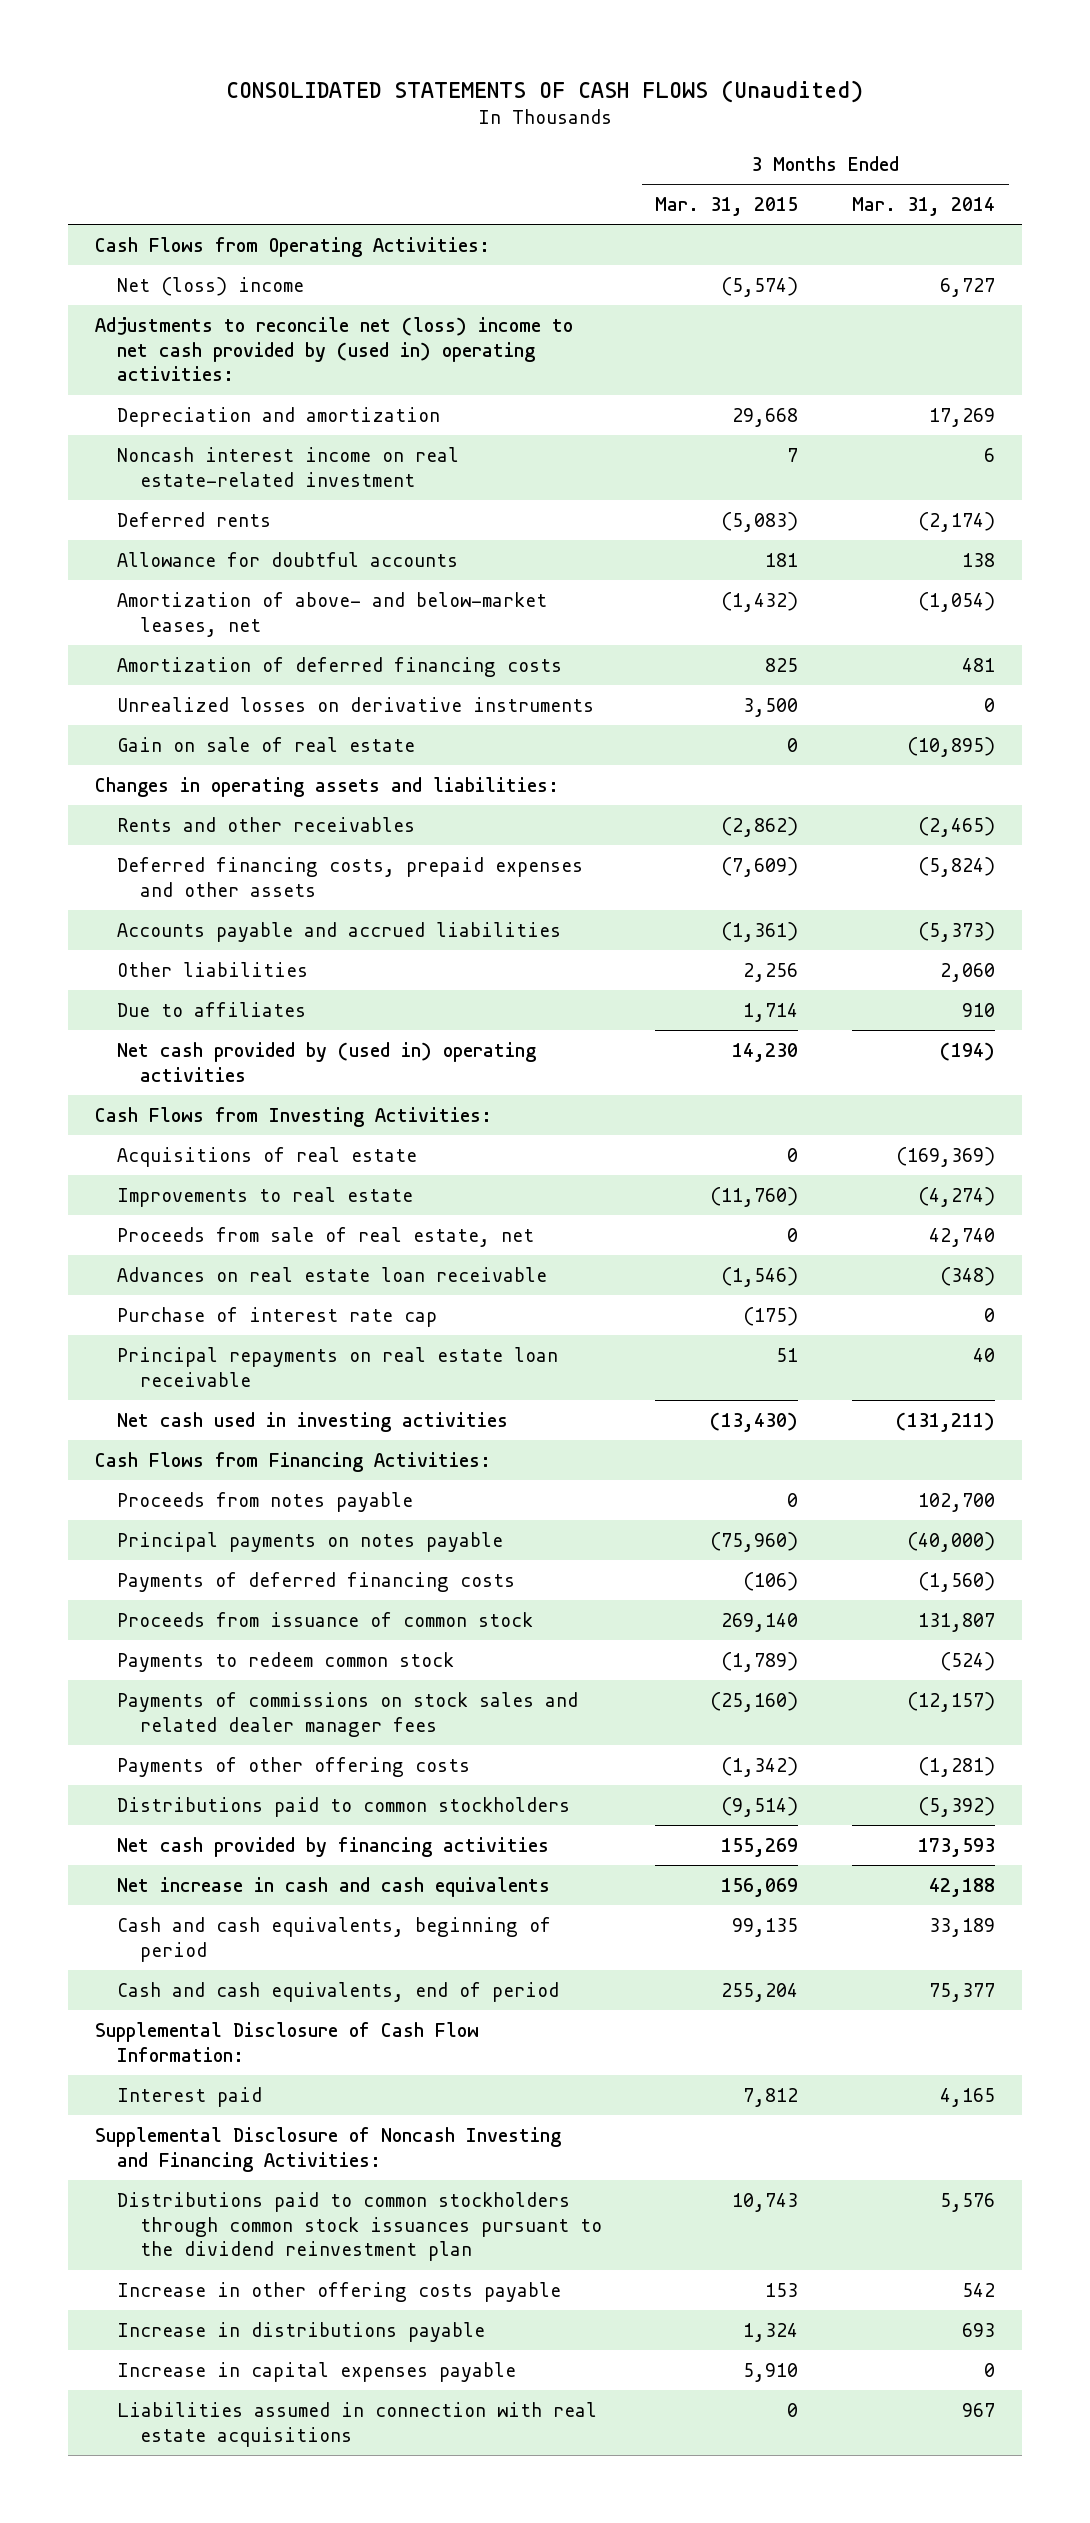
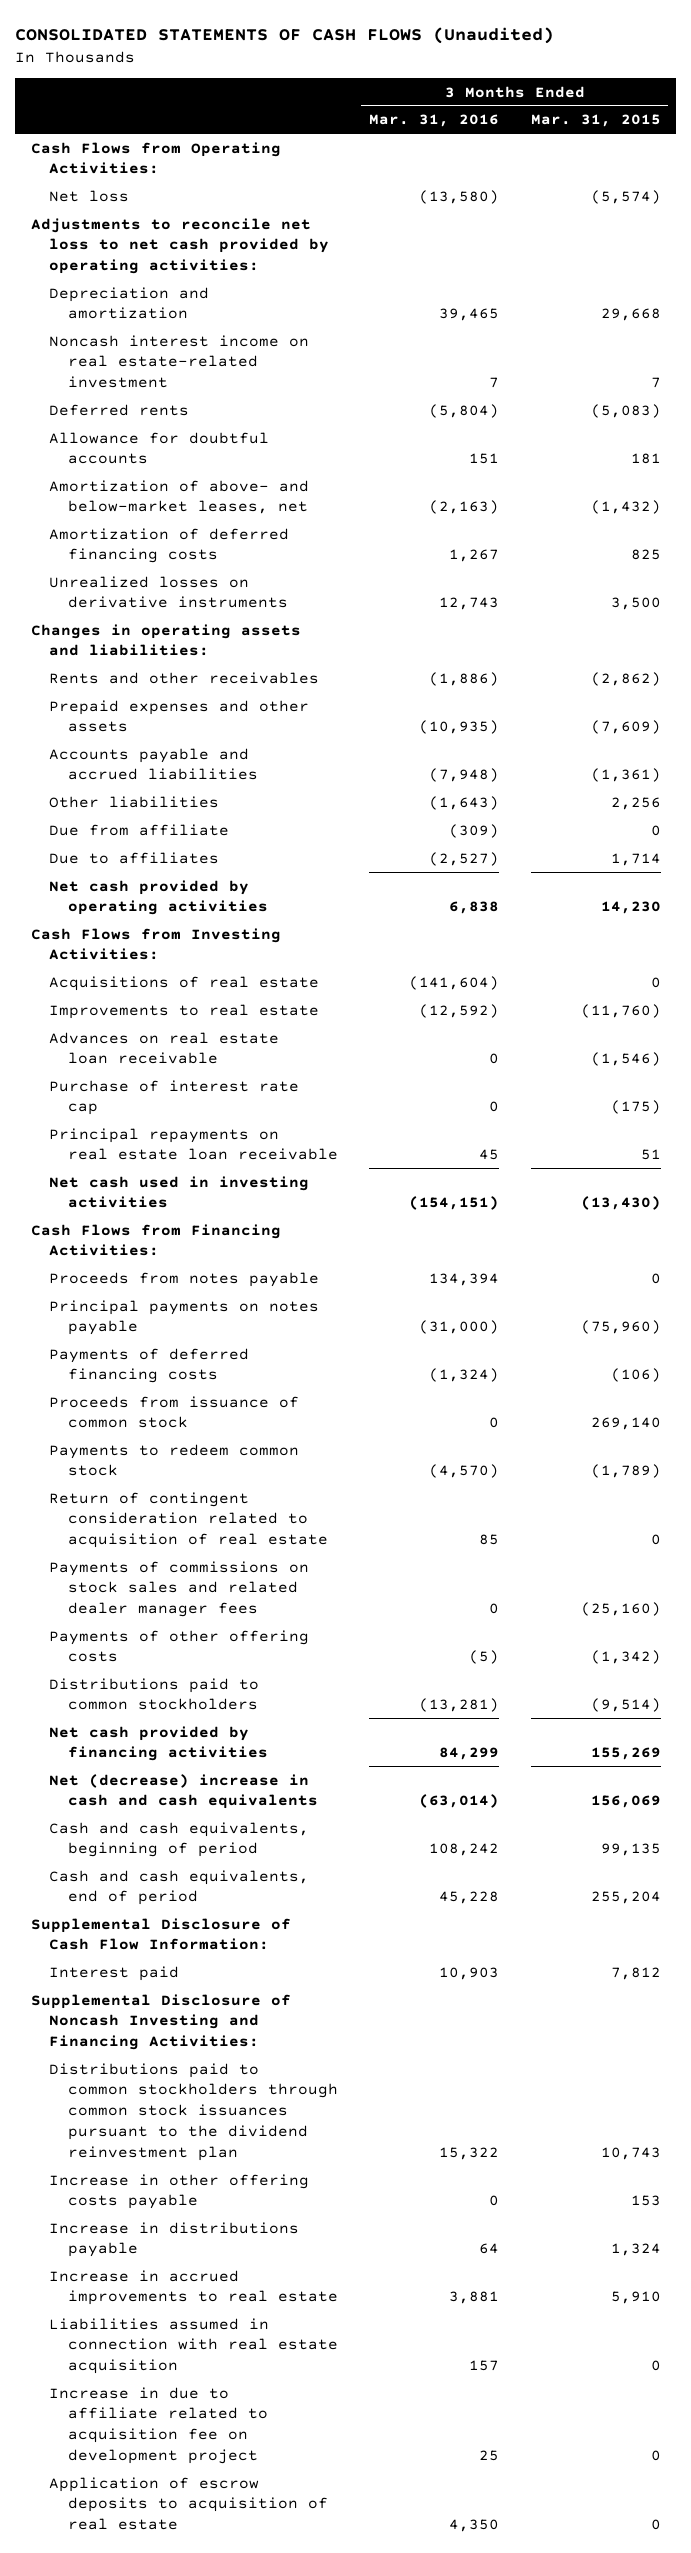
[852,196,996,216] Mar. 31, 2014 -> none
none -> [369,114,500,128] Mar. 31, 2016
[117,276,305,296] Net (loss) income -> [49,189,130,202] Net loss
[94,316,573,382] Adjustments to reconcile net (loss) income to net cash provided by (used in) operating activities: -> [30,217,330,275] Adjustments to reconcile net loss to net cash provided by operating activities:
[117,736,416,752] Gain on sale of real estate -> none
[117,856,584,897] Deferred financing costs, prepaid expenses and other assets -> [49,699,310,733] Prepaid expenses and other assets
none -> [49,823,230,836] Due from affiliate
[117,1041,537,1082] Net cash provided by (used in) operating activities -> [49,879,268,916] Net cash provided by operating activities
[117,1226,535,1247] Proceeds from sale of real estate, net -> none
none -> [49,1491,328,1549] Return of contingent consideration related to acquisition of real estate
[117,1876,551,1897] Net increase in cash and cash equivalents -> [49,1773,318,1810] Net (decrease) increase in cash and cash equivalents
[117,2361,517,2382] Increase in capital expenses payable -> [49,2269,338,2306] Increase in accrued improvements to real estate
[117,2401,598,2447] Liabilities assumed in connection with real estate acquisitions -> [49,2317,338,2375] Liabilities assumed in connection with real estate acquisition
none -> [49,2386,268,2465] Increase in due to affiliate related to acquisition fee on development project
none -> [49,2476,328,2531] Application of escrow deposits to acquisition of real estate

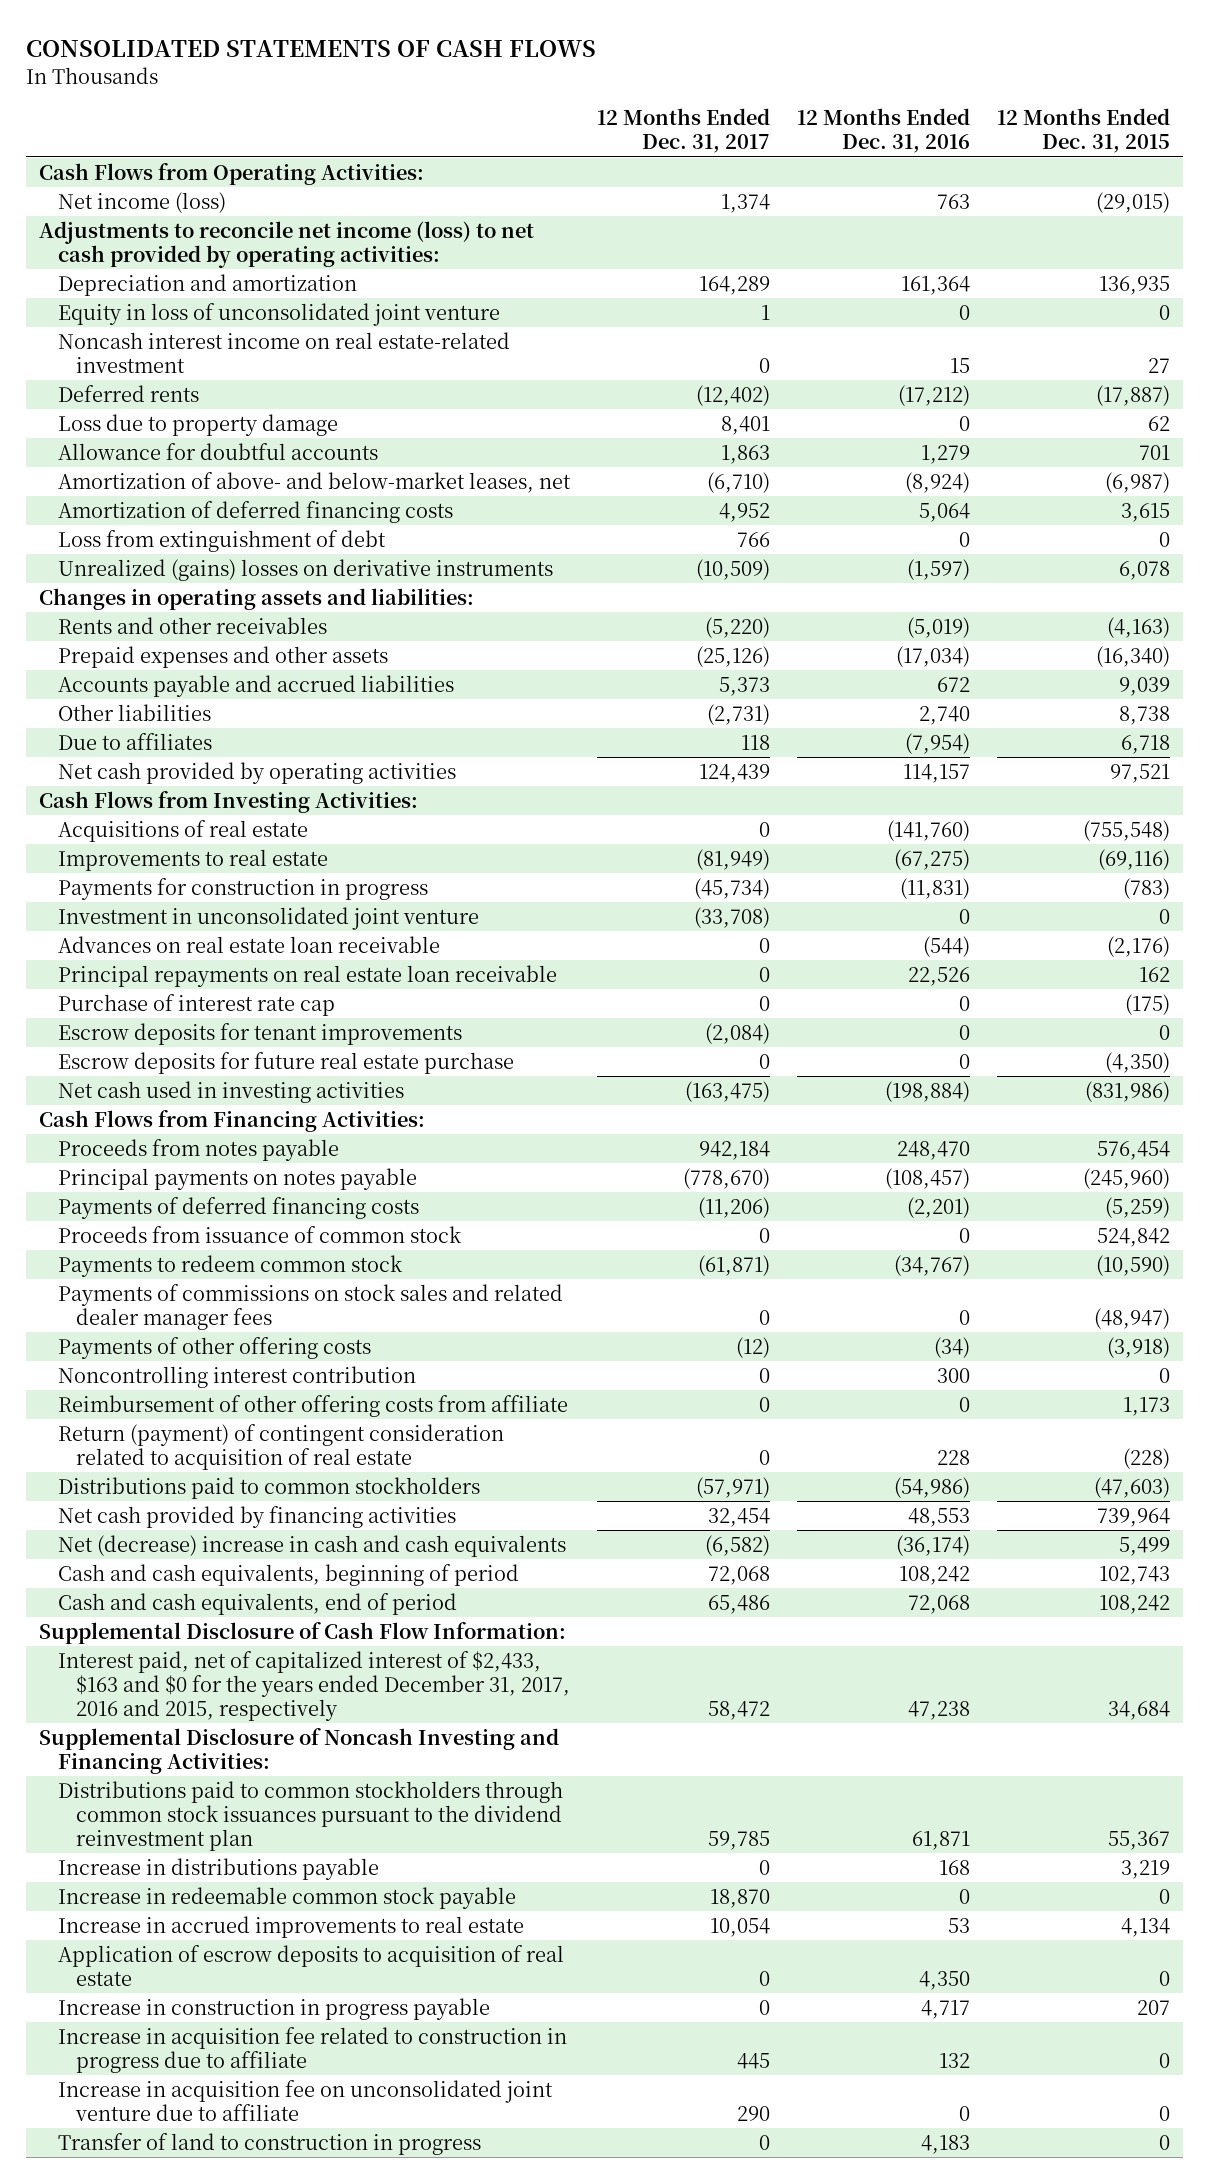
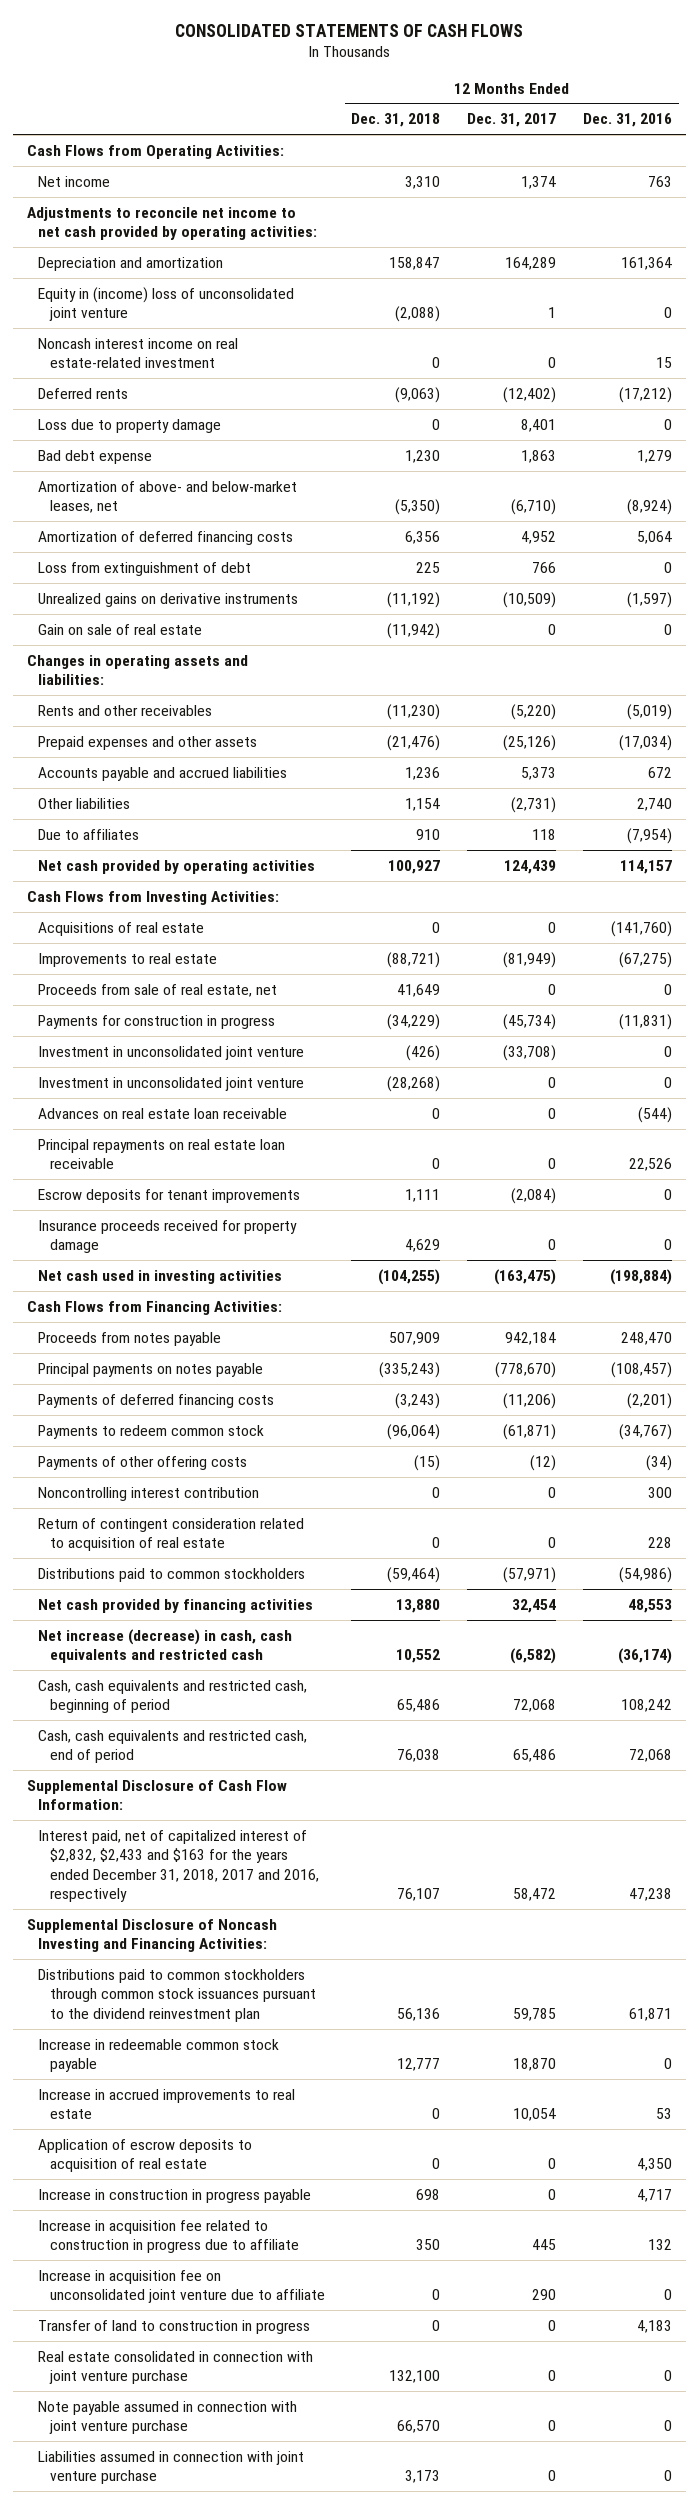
[996,108,1170,154] 12 Months Ended Dec. 31, 2015 -> none
none -> [351,113,441,128] Dec. 31, 2018
[57,191,226,213] Net income (loss) -> [38,175,111,187] Net income
[39,220,535,268] Adjustments to reconcile net income (loss) to net cash provided by operating activities: -> [26,206,318,241] Adjustments to reconcile net income to net cash provided by operating activities:
[57,302,500,326] Equity in loss of unconsolidated joint venture -> [38,286,295,322] Equity in (income) loss of unconsolidated joint venture
[57,442,378,460] Allowance for doubtful accounts -> [38,449,153,464] Bad debt expense
[57,558,553,581] Unrealized (gains) losses on derivative instruments -> [38,592,299,607] Unrealized gains on derivative instruments
none -> [38,623,203,635] Gain on sale of real estate
none -> [38,983,278,997] Proceeds from sale of real estate, net
none -> [38,1076,305,1091] Investment in unconsolidated joint venture
[57,993,335,1016] Purchase of interest rate cap -> none
[57,1051,514,1074] Escrow deposits for future real estate purchase -> none
none -> [38,1219,298,1254] Insurance proceeds received for property damage
[57,1225,462,1243] Proceeds from issuance of common stock -> none
[57,1283,563,1330] Payments of commissions on stock sales and related dealer manager fees -> none
[57,1394,568,1417] Reimbursement of other offering costs from affiliate -> none
[57,1423,504,1470] Return (payment) of contingent consideration related to acquisition of real estate -> [38,1517,305,1552] Return of contingent consideration related to acquisition of real estate
[57,1534,566,1557] Net (decrease) increase in cash and cash equivalents -> [38,1628,293,1664] Net increase (decrease) in cash, cash equivalents and restricted cash
[57,1563,519,1586] Cash and cash equivalents, beginning of period -> [38,1679,308,1714] Cash, cash equivalents and restricted cash, beginning of period
[57,1592,457,1615] Cash and cash equivalents, end of period -> [38,1729,308,1764] Cash, cash equivalents and restricted cash, end of period
[57,1650,571,1722] Interest paid, net of capitalized interest of $2,433, $163 and $0 for the years ended December 31, 2017, 2016 and 2015, respectively -> [38,1829,319,1902] Interest paid, net of capitalized interest of $2,832, $2,433 and $163 for the years ended December 31, 2018, 2017 and 2016, respectively
[57,1857,379,1880] Increase in distributions payable -> none
none -> [38,2350,314,2385] Real estate consolidated in connection with joint venture purchase
none -> [38,2400,298,2435] Note payable assumed in connection with joint venture purchase
none -> [38,2450,305,2485] Liabilities assumed in connection with joint venture purchase

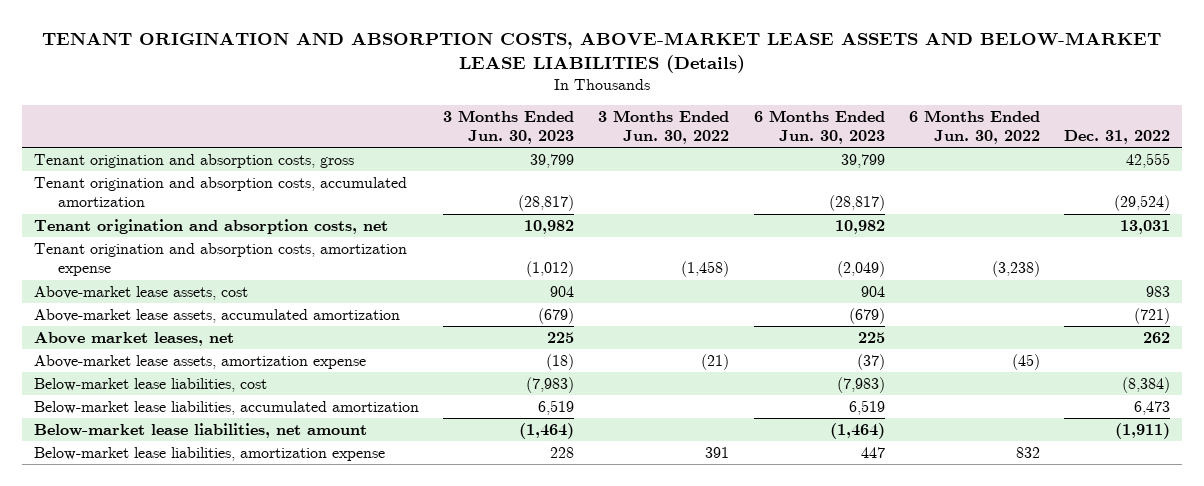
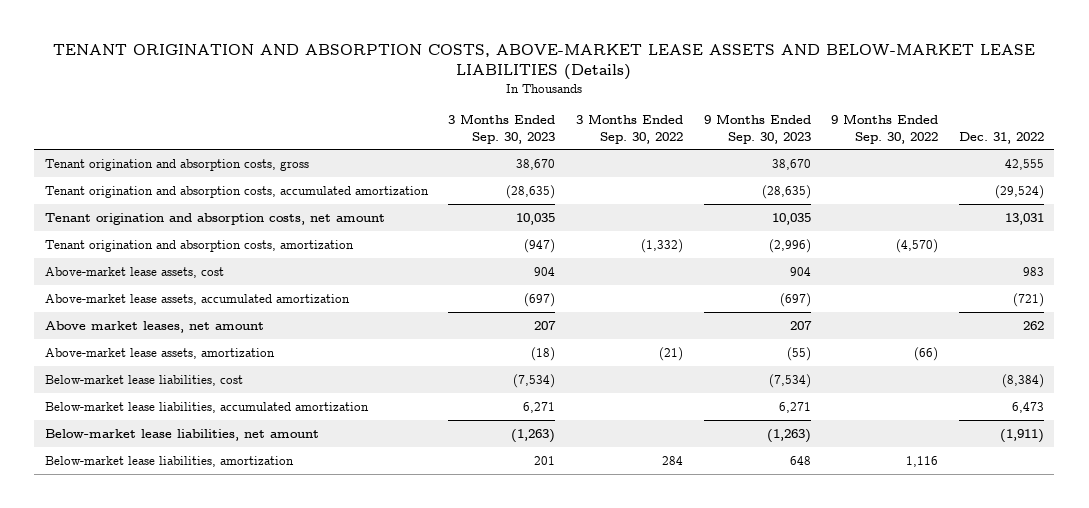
[443,109,575,145] 3 Months Ended Jun. 30, 2023 -> none
[598,109,730,145] 3 Months Ended Jun. 30, 2022 -> none
[753,109,885,145] 6 Months Ended Jun. 30, 2023 -> none
[908,109,1040,145] 6 Months Ended Jun. 30, 2022 -> none
none -> [448,114,556,144] 3 Months Ended Sep. 30, 2023
none -> [575,114,683,144] 3 Months Ended Sep. 30, 2022
none -> [703,114,811,144] 9 Months Ended Sep. 30, 2023
none -> [831,114,939,144] 9 Months Ended Sep. 30, 2022
[33,218,388,234] Tenant origination and absorption costs, net -> [44,212,385,225] Tenant origination and absorption costs, net amount
[33,242,407,277] Tenant origination and absorption costs, amortization expense -> [44,239,354,252] Tenant origination and absorption costs, amortization
[33,331,234,346] Above market leases, net -> [44,320,264,333] Above market leases, net amount
[33,354,366,369] Above-market lease assets, amortization expense -> [44,347,275,359] Above-market lease assets, amortization
[33,446,385,461] Below-market lease liabilities, amortization expense -> [44,455,294,467] Below-market lease liabilities, amortization

